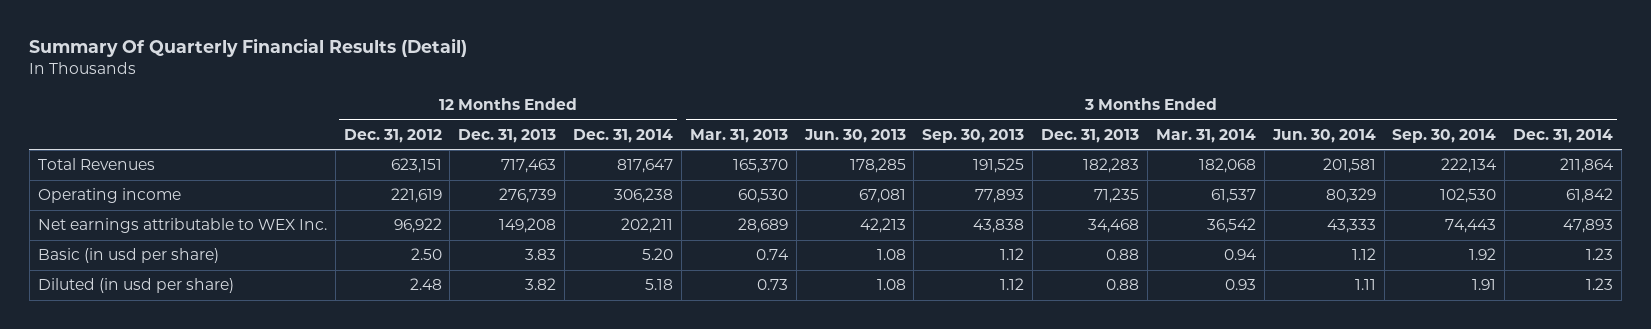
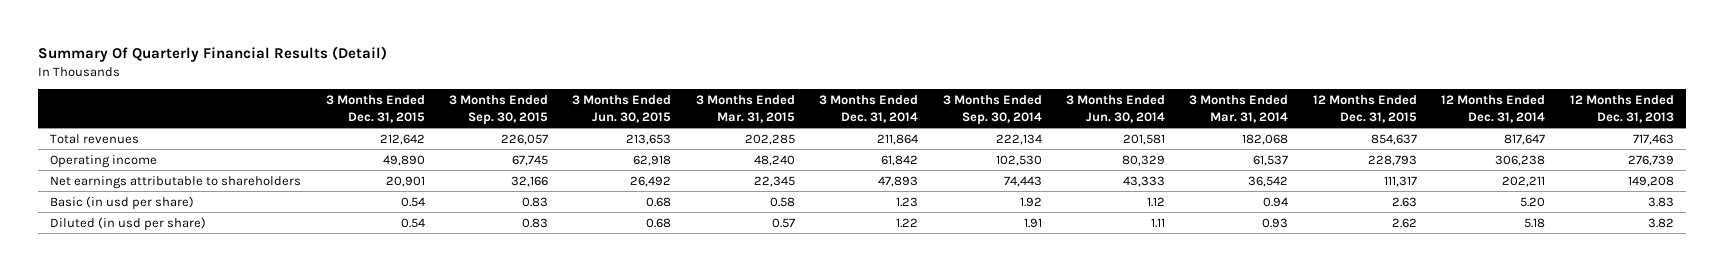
[343,128,442,143] Dec. 31, 2012 -> none
[689,128,788,143] Mar. 31, 2013 -> none
[803,128,906,143] Jun. 30, 2013 -> none
[922,128,1025,143] Sep. 30, 2013 -> none
[1041,128,1140,143] Dec. 31, 2013 -> none
none -> [325,94,425,123] 3 Months Ended Dec. 31, 2015
none -> [448,94,548,125] 3 Months Ended Sep. 30, 2015
none -> [572,94,672,123] 3 Months Ended Jun. 30, 2015
none -> [695,94,795,123] 3 Months Ended Mar. 31, 2015
none -> [1312,94,1417,123] 12 Months Ended Dec. 31, 2015
[37,158,155,171] Total Revenues -> [50,133,140,144] Total revenues
[37,218,327,234] Net earnings attributable to WEX Inc. -> [50,175,302,189] Net earnings attributable to shareholders
[1586,278,1614,291] 1.23 -> [896,217,919,228] 1.22

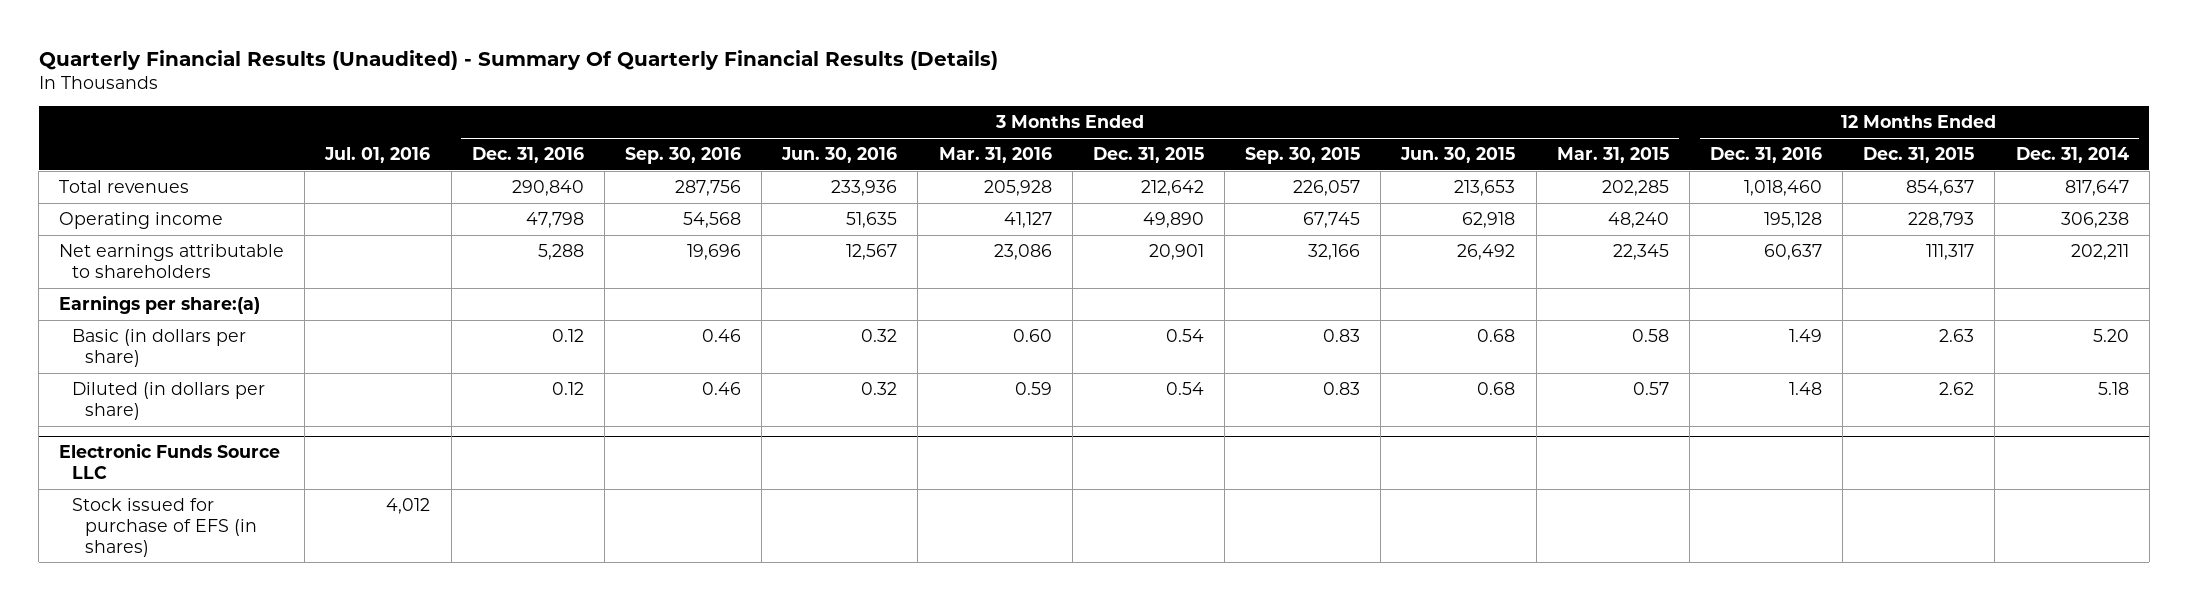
[37,46,387,63] Summary Of Quarterly Financial Results (Detail) -> [38,49,998,70] Quarterly Financial Results (Unaudited) - Summary Of Quarterly Financial Results (Details)
[819,94,919,123] 3 Months Ended Dec. 31, 2014 -> none
[942,94,1042,125] 3 Months Ended Sep. 30, 2014 -> none
[1066,94,1166,123] 3 Months Ended Jun. 30, 2014 -> none
[1189,94,1289,123] 3 Months Ended Mar. 31, 2014 -> none
[1569,94,1674,123] 12 Months Ended Dec. 31, 2013 -> none
none -> [324,147,431,164] Jul. 01, 2016
none -> [471,147,584,164] Dec. 31, 2016
none -> [625,147,742,165] Sep. 30, 2016
none -> [781,147,898,164] Jun. 30, 2016
none -> [938,147,1052,164] Mar. 31, 2016
none -> [1709,147,1822,164] Dec. 31, 2016
none -> [59,294,261,314] Earnings per share:(a)
[50,195,195,210] Basic (in usd per share) -> [72,328,247,367] Basic (in dollars per share)
[50,216,207,231] Diluted (in usd per share) -> [72,381,266,420] Diluted (in dollars per share)
none -> [59,443,281,480] Electronic Funds Source LLC
none -> [72,497,258,557] Stock issued for purchase of EFS (in shares)

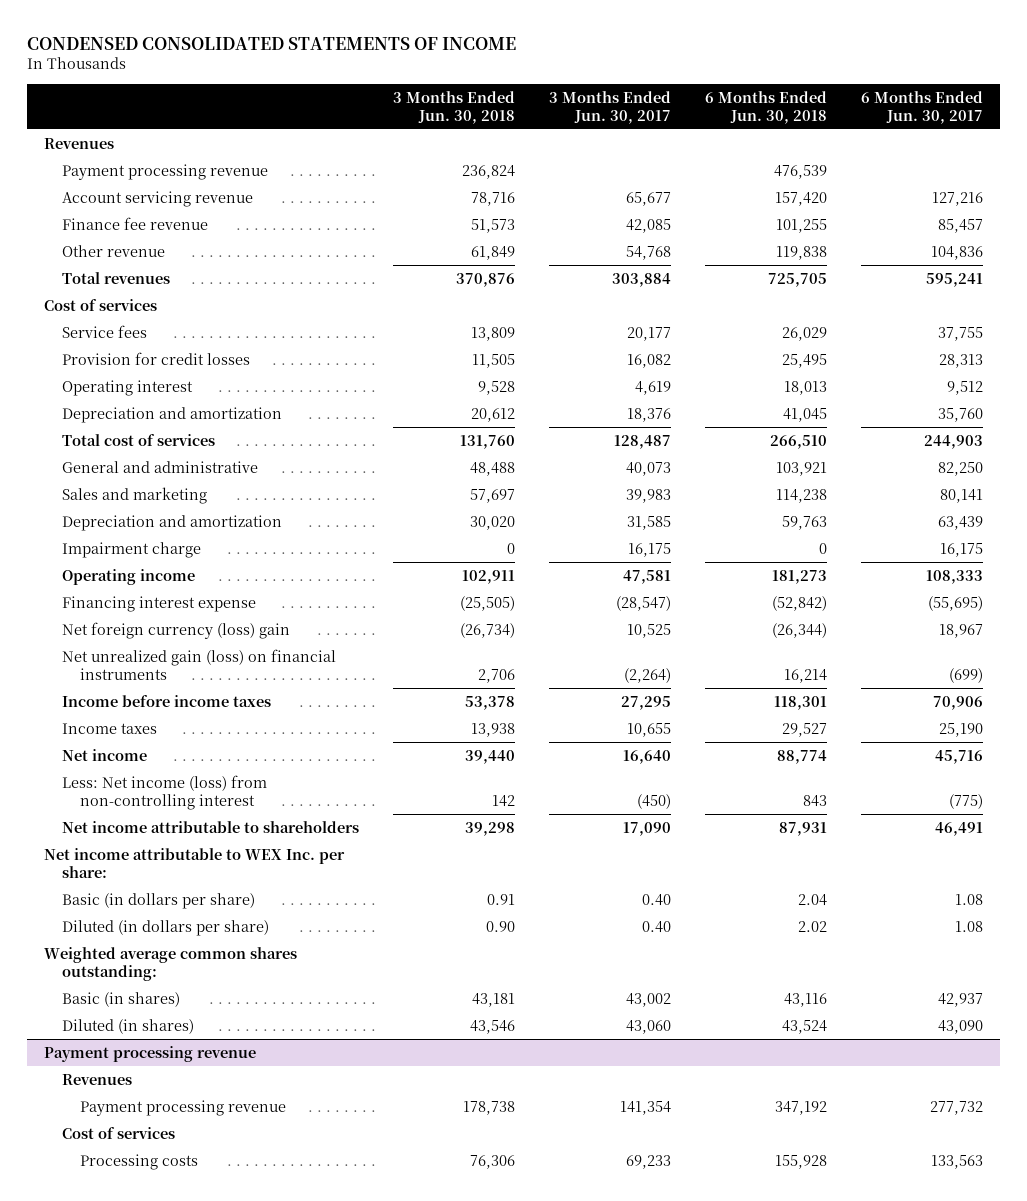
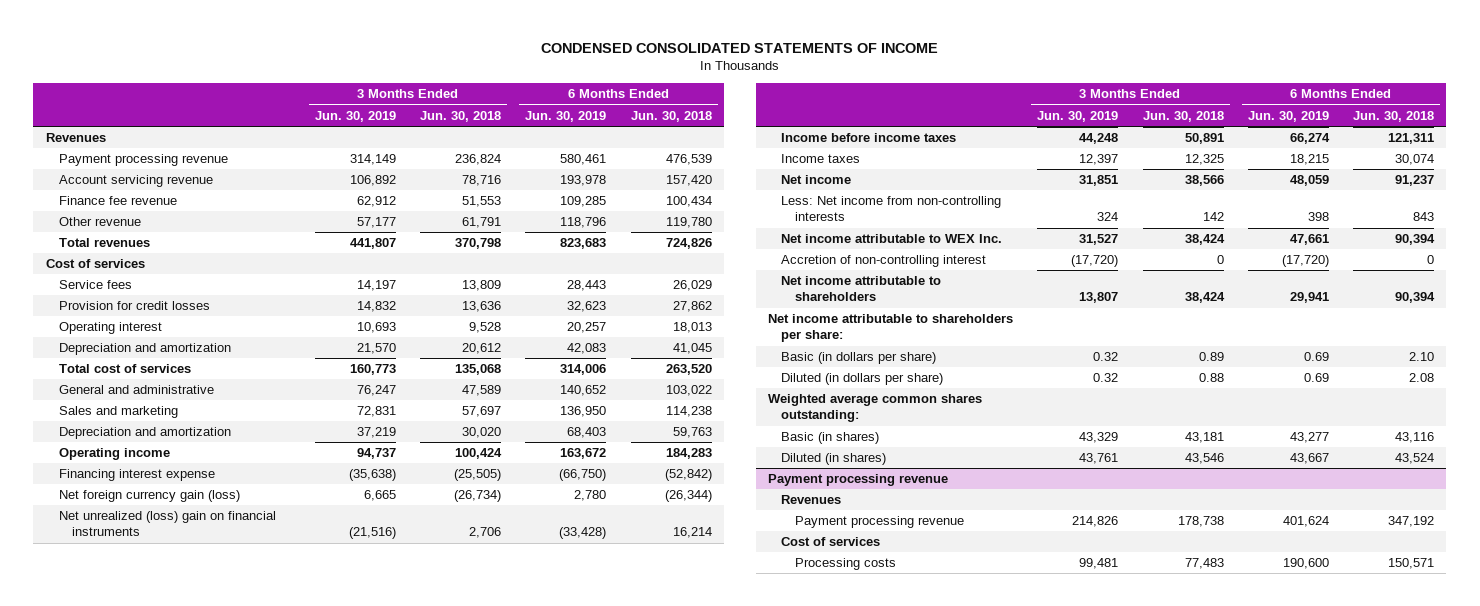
[548,90,671,124] 3 Months Ended Jun. 30, 2017 -> none
[860,90,983,124] 6 Months Ended Jun. 30, 2017 -> none
none -> [314,110,396,122] Jun. 30, 2019
none -> [525,110,607,122] Jun. 30, 2019
[470,218,515,233] 51,573 -> [462,196,502,208] 51,553
[775,218,827,233] 101,255 -> [665,196,712,208] 100,434
[470,245,515,260] 61,849 -> [462,217,502,229] 61,791
[775,245,827,260] 119,838 -> [665,217,712,229] 119,780
[455,272,515,287] 370,876 -> [455,238,502,250] 370,798
[767,272,827,287] 725,705 -> [665,238,712,250] 724,826
[471,353,515,368] 11,505 -> [462,301,502,313] 13,636
[781,353,827,368] 25,495 -> [672,301,712,313] 27,862
[459,434,515,449] 131,760 -> [455,364,502,376] 135,068
[769,434,827,449] 266,510 -> [665,364,712,376] 263,520
[469,461,515,476] 48,488 -> [462,385,502,397] 47,589
[775,461,827,476] 103,921 -> [665,385,712,397] 103,022
[61,541,201,558] Impairment charge -> none
[461,569,515,584] 102,911 -> [455,448,503,460] 100,424
[771,569,827,584] 181,273 -> [665,448,712,460] 184,283
[61,621,290,639] Net foreign currency (loss) gain -> [58,490,240,503] Net foreign currency gain (loss)
[61,648,336,680] Net unrealized gain (loss) on financial instruments -> [58,511,276,537] Net unrealized (loss) gain on financial instruments
[464,695,515,710] 53,378 -> [1184,133,1224,145] 50,891
[773,695,827,710] 118,301 -> [1388,133,1435,145] 121,311
[470,722,515,737] 13,938 -> [1184,154,1224,166] 12,325
[781,722,827,737] 29,527 -> [1395,154,1435,166] 30,074
[464,749,515,764] 39,440 -> [1184,175,1224,187] 38,566
[776,749,827,764] 88,774 -> [1395,175,1435,187] 91,237
[61,774,267,810] Less: Net income (loss) from non-controlling interest -> [781,196,1002,222] Less: Net income from non-controlling interests
none -> [781,234,1003,244] Net income attributable to WEX Inc.
none -> [781,255,987,268] Accretion of non-controlling interest
[464,821,515,836] 39,298 -> [1184,292,1225,304] 38,424
[778,821,827,836] 87,931 -> [1395,292,1436,304] 90,394
[43,847,345,878] Net income attributable to WEX Inc. per share: -> [768,314,1014,343] Net income attributable to shareholders per share:
[486,893,515,905] 0.91 -> [1198,352,1224,362] 0.89
[797,893,827,906] 2.04 -> [1409,352,1435,362] 2.10
[485,920,515,932] 0.90 -> [1198,373,1224,383] 0.88
[797,920,827,932] 2.02 -> [1409,373,1435,383] 2.08
[469,1154,515,1169] 76,306 -> [1184,558,1224,570] 77,483
[774,1154,827,1169] 155,928 -> [1388,558,1435,570] 150,571

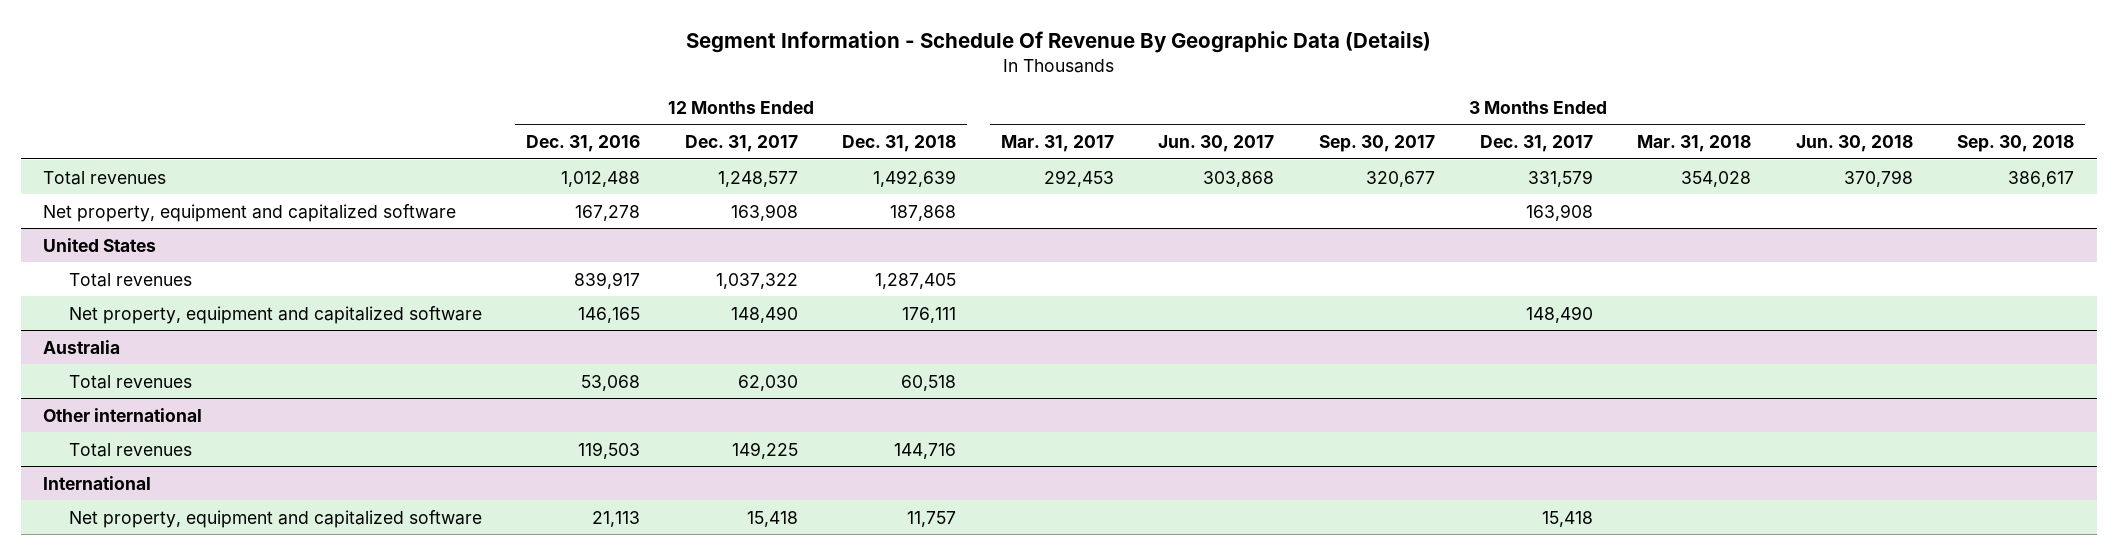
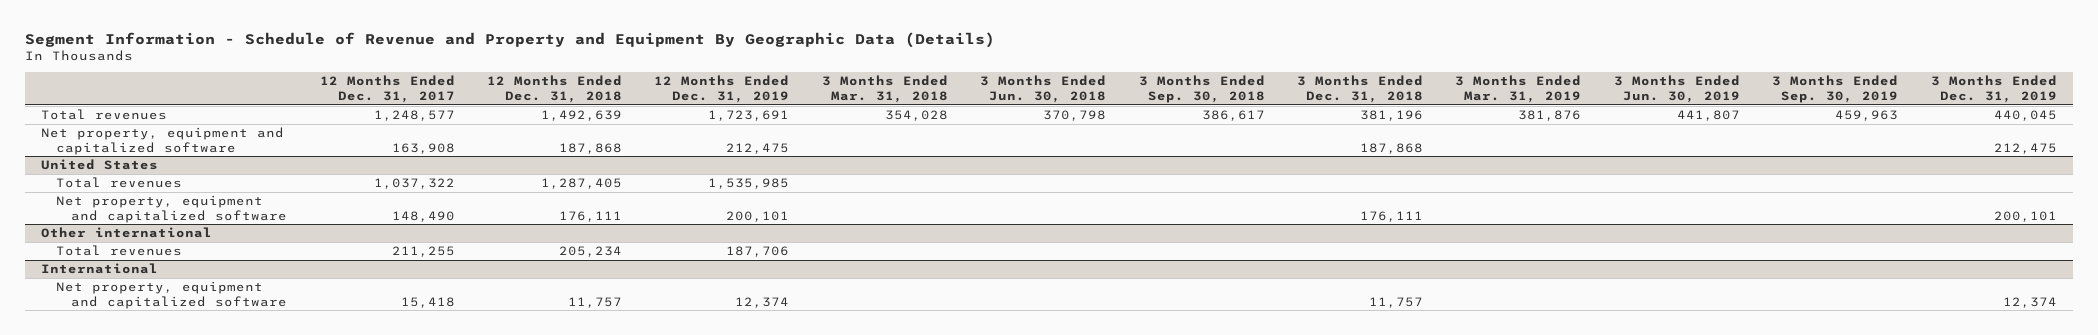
[685,31,1431,54] Segment Information - Schedule Of Revenue By Geographic Data (Details) -> [25,31,996,48] Segment Information - Schedule of Revenue and Property and Equipment By Geographic Data (Details)
[526,134,641,152] Dec. 31, 2016 -> none
[1000,134,1114,152] Mar. 31, 2017 -> none
[1158,134,1275,152] Jun. 30, 2017 -> none
[1318,134,1435,152] Sep. 30, 2017 -> none
[1479,134,1593,152] Dec. 31, 2017 -> none
none -> [654,75,790,103] 12 Months Ended Dec. 31, 2019
none -> [1297,75,1424,103] 3 Months Ended Dec. 31, 2018
none -> [1455,75,1582,103] 3 Months Ended Mar. 31, 2019
none -> [1613,75,1740,103] 3 Months Ended Jun. 30, 2019
none -> [1772,75,1899,103] 3 Months Ended Sep. 30, 2019
none -> [1930,75,2057,103] 3 Months Ended Dec. 31, 2019
[42,339,120,354] Australia -> none
[68,374,192,389] Total revenues -> none
[731,441,798,459] 149,225 -> [391,246,455,258] 211,255
[894,442,957,459] 144,716 -> [558,246,622,258] 205,234

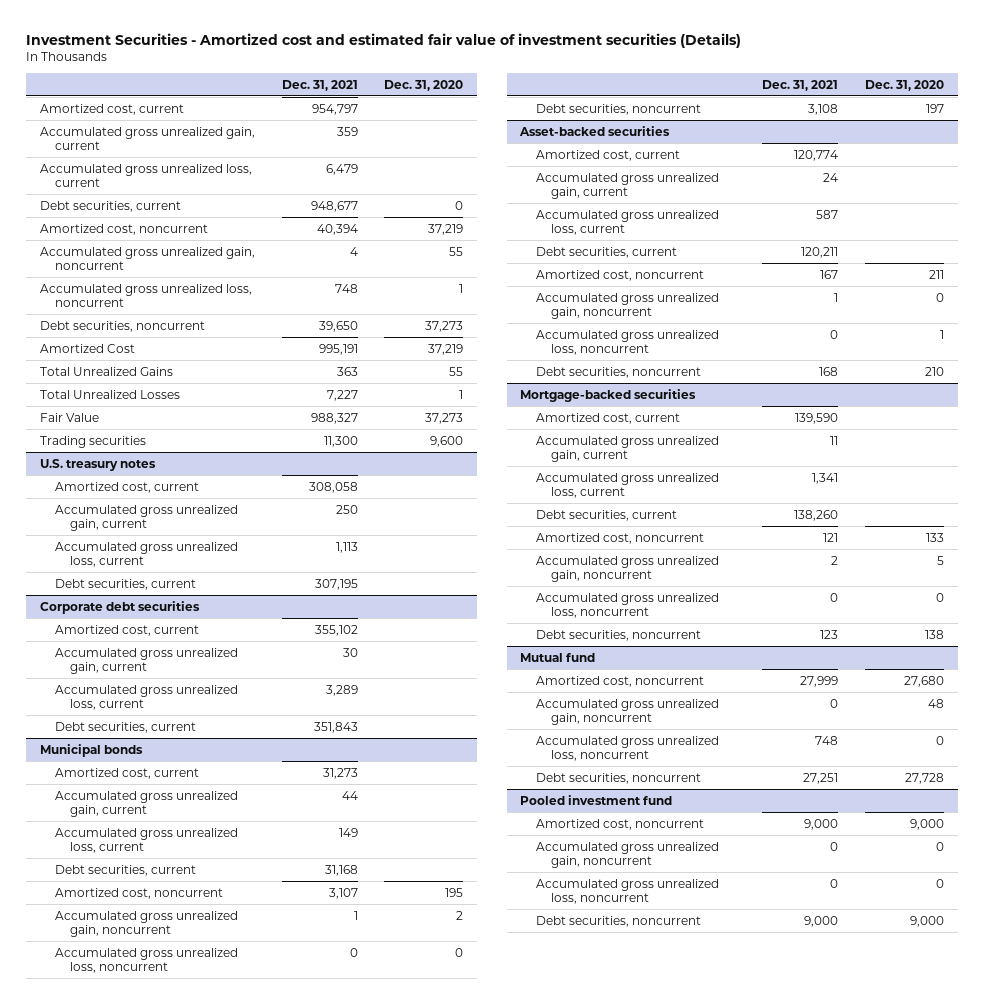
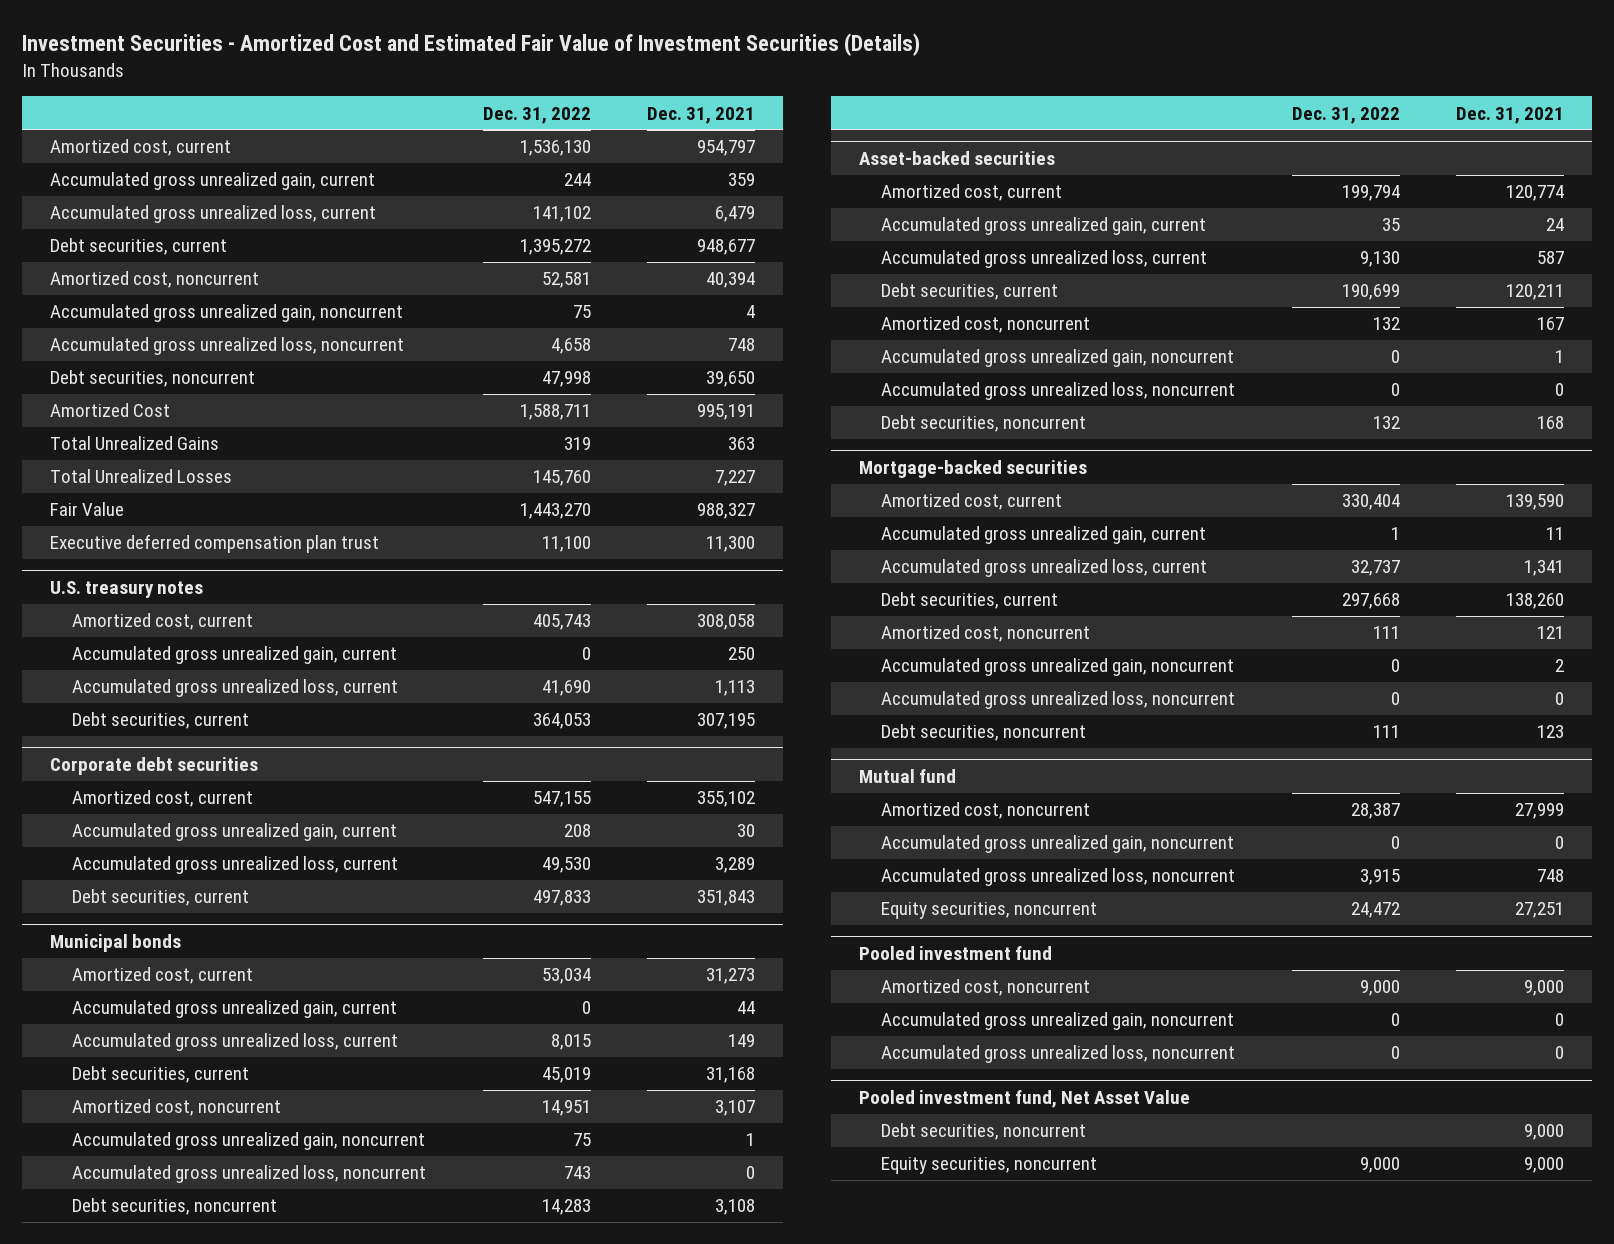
[26,32,742,48] Investment Securities - Amortized cost and estimated fair value of investment securities (Details) -> [21,33,920,57] Investment Securities - Amortized Cost and Estimated Fair Value of Investment Securities (Details)
[384,79,464,91] Dec. 31, 2020 -> none
none -> [482,106,591,124] Dec. 31, 2022
[39,435,146,448] Trading securities -> [49,534,379,554] Executive deferred compensation plan trust
[535,772,701,784] Debt securities, noncurrent -> [881,902,1098,920] Equity securities, noncurrent
none -> [858,1090,1190,1109] Pooled investment fund, Net Asset Value
none -> [881,1157,1098,1175] Equity securities, noncurrent

